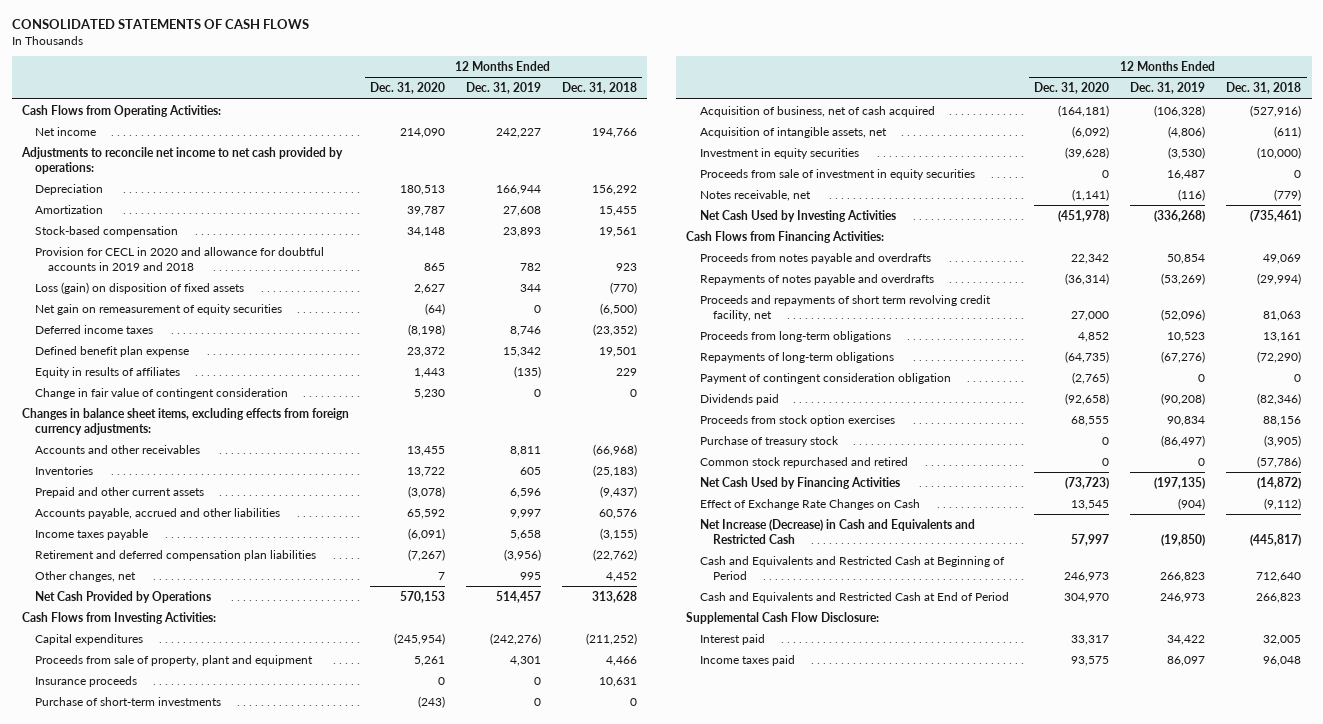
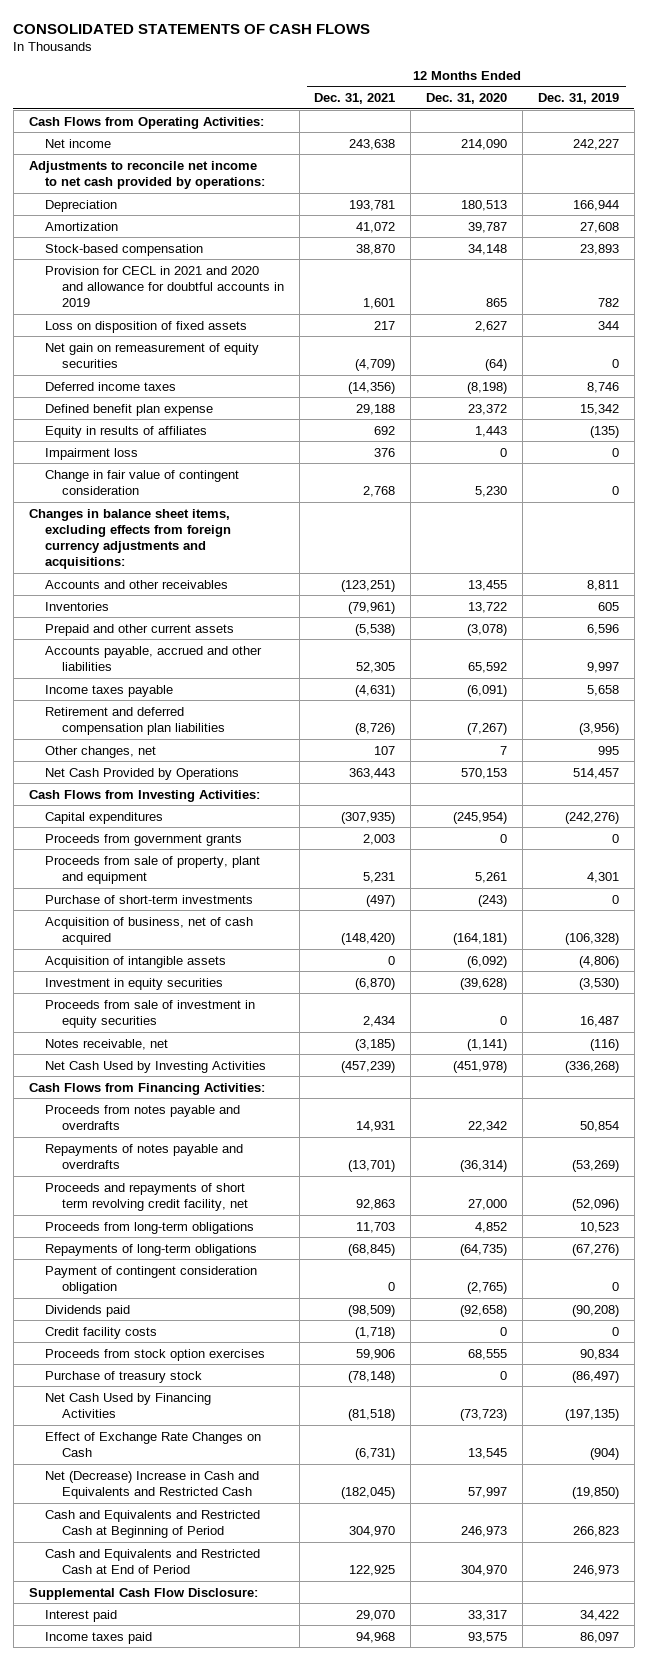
[561,82,637,95] Dec. 31, 2018 -> none
none -> [314,93,396,105] Dec. 31, 2021
[35,246,325,271] Provision for CECL in 2020 and allowance for doubtful accounts in 2019 and 2018 -> [45,265,284,308] Provision for CECL in 2021 and 2020 and allowance for doubtful accounts in 2019
[35,281,245,294] Loss (gain) on disposition of fixed assets -> [45,320,248,333] Loss on disposition of fixed assets
none -> [45,447,139,460] Impairment loss
[22,407,350,435] Changes in balance sheet items, excluding effects from foreign currency adjustments: -> [28,508,232,570] Changes in balance sheet items, excluding effects from foreign currency adjustments and acquisitions:
none -> [45,833,243,846] Proceeds from government grants
[35,675,138,687] Insurance proceeds -> none
[699,126,887,138] Acquisition of intangible assets, net -> [45,955,227,968] Acquisition of intangible assets
none -> [45,1326,158,1339] Credit facility costs
[699,456,908,468] Common stock repurchased and retired -> none
[699,518,975,544] Net Increase (Decrease) in Cash and Equivalents and Restricted Cash -> [45,1470,260,1499] Net (Decrease) Increase in Cash and Equivalents and Restricted Cash

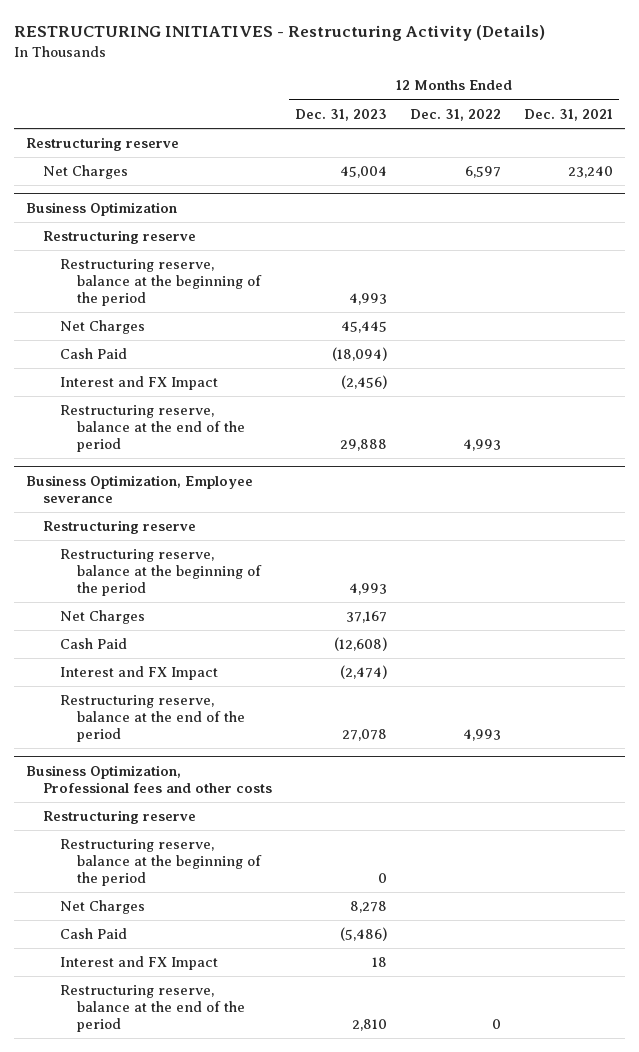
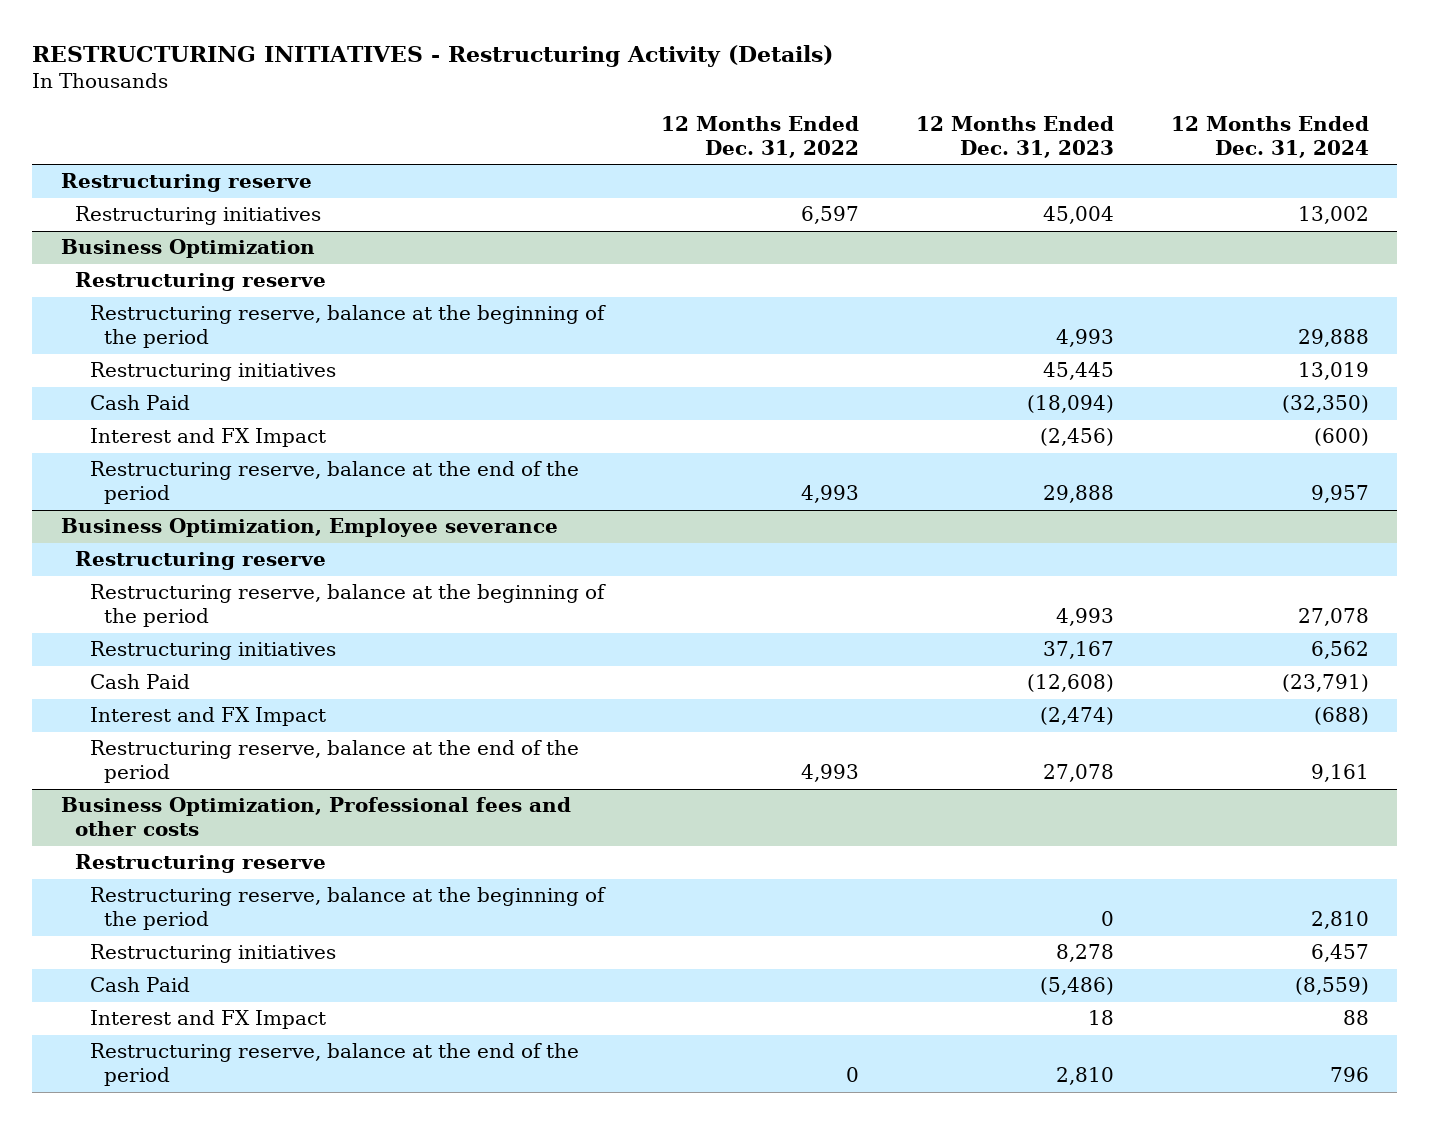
[524,108,614,121] Dec. 31, 2021 -> none
none -> [1170,116,1369,159] 12 Months Ended Dec. 31, 2024
[43,165,129,180] Net Charges -> [75,206,322,226] Restructuring initiatives
[60,320,146,335] Net Charges -> [89,362,336,382] Restructuring initiatives
[60,610,146,625] Net Charges -> [89,641,336,661] Restructuring initiatives
[60,900,146,915] Net Charges -> [89,944,336,964] Restructuring initiatives

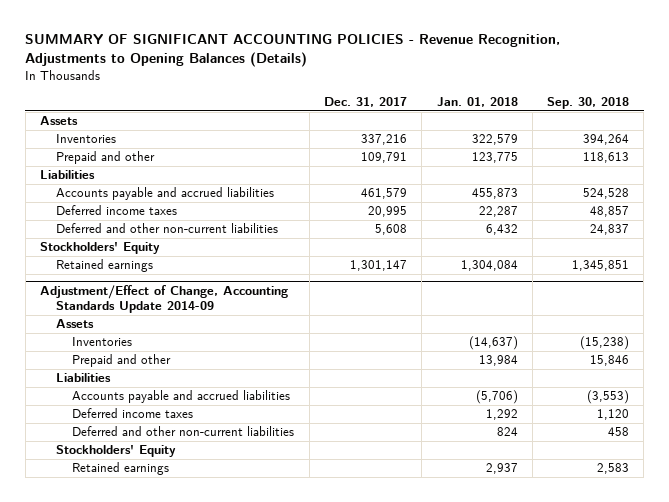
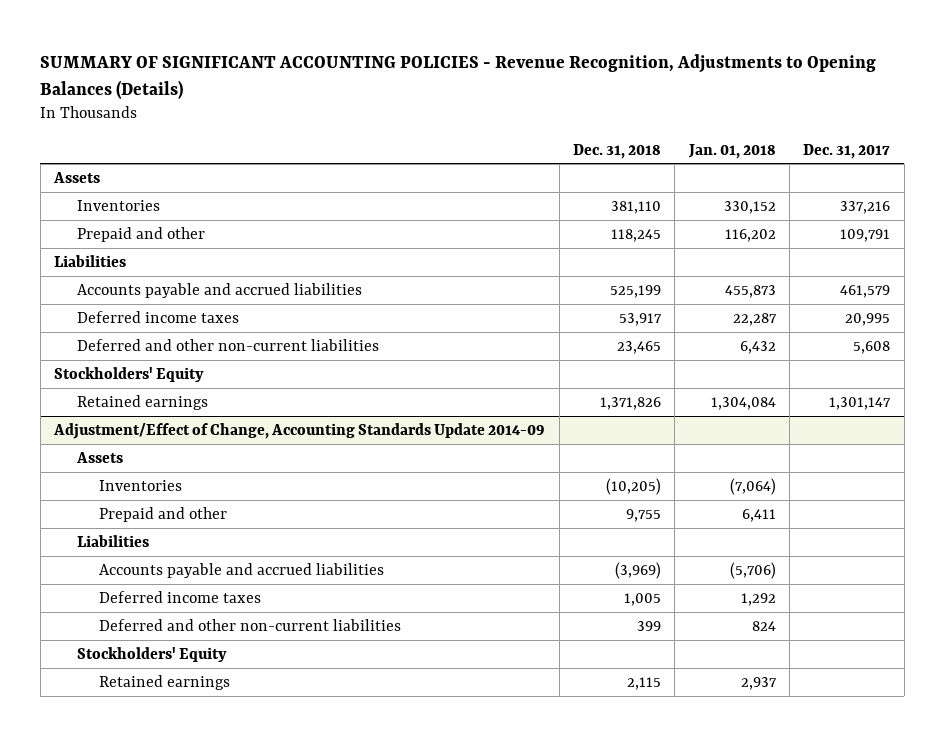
[547,96,630,109] Sep. 30, 2018 -> none
none -> [573,143,662,159] Dec. 31, 2018
[471,134,518,146] 322,579 -> [723,200,776,214] 330,152
[471,152,518,164] 123,775 -> [724,228,776,242] 116,202
[468,336,518,351] (14,637) -> [729,477,776,495] (7,064)
[478,355,518,367] 13,984 -> [741,508,776,522] 6,411

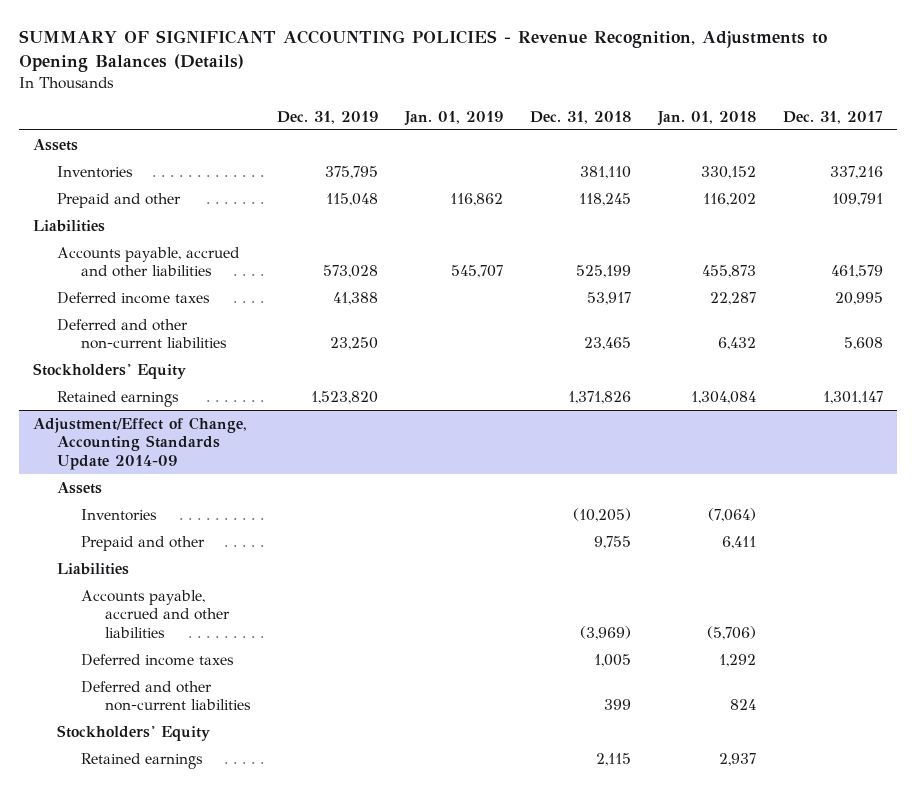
none -> [277,110,379,124] Dec. 31, 2019
none -> [404,110,504,126] Jan. 01, 2019
[76,282,362,298] Accounts payable and accrued liabilities -> [57,246,241,278] Accounts payable, accrued and other liabilities
[99,562,385,578] Accounts payable and accrued liabilities -> [81,589,231,638] Accounts payable, accrued and other liabilities

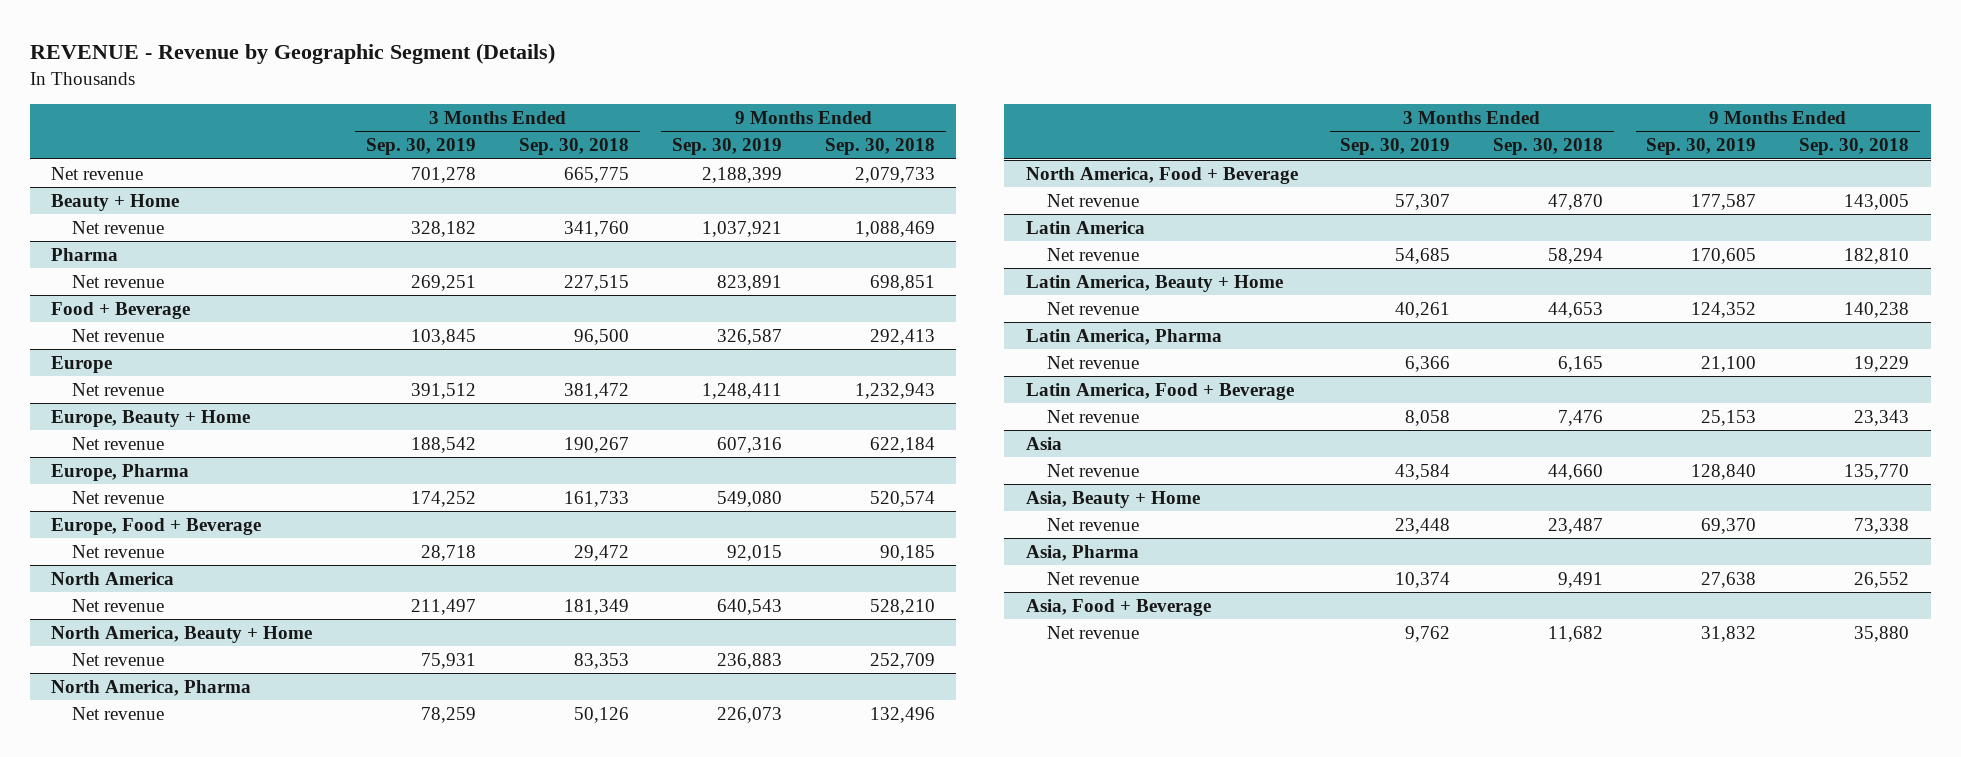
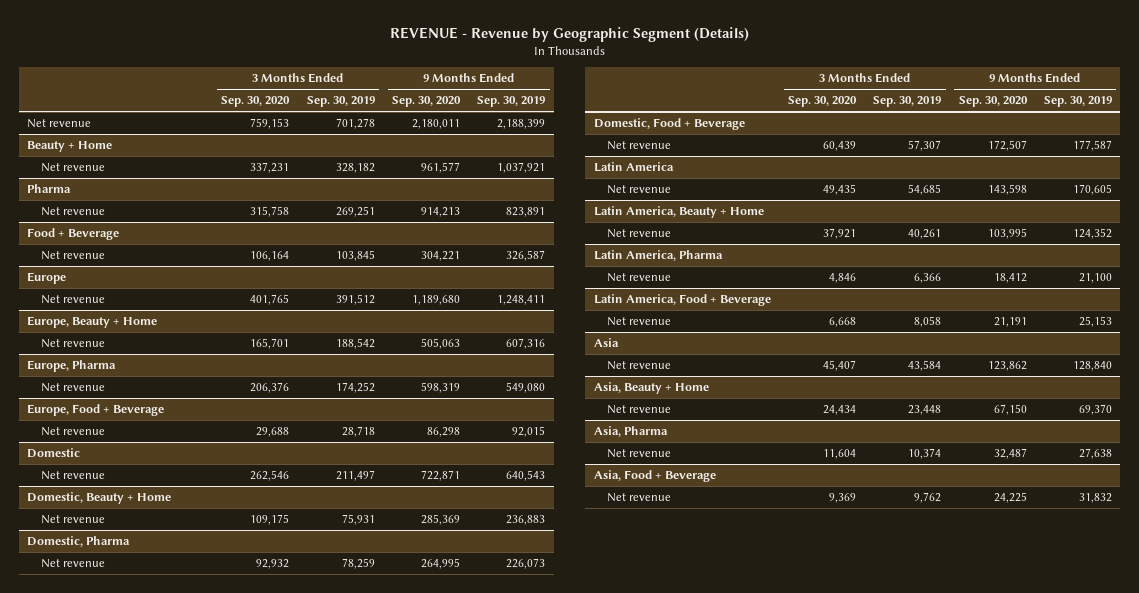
[519,138,630,156] Sep. 30, 2018 -> none
[825,138,936,156] Sep. 30, 2018 -> none
none -> [221,96,291,108] Sep. 30, 2020
none -> [392,96,462,108] Sep. 30, 2020
[51,571,175,585] North America -> [27,448,81,459] Domestic
[51,625,313,643] North America, Beauty + Home -> none
none -> [27,492,172,505] Domestic, Beauty + Home
[51,679,252,696] North America, Pharma -> none
none -> [27,536,131,548] Domestic, Pharma
[1025,166,1298,184] North America, Food + Beverage -> none
none -> [593,118,745,131] Domestic, Food + Beverage

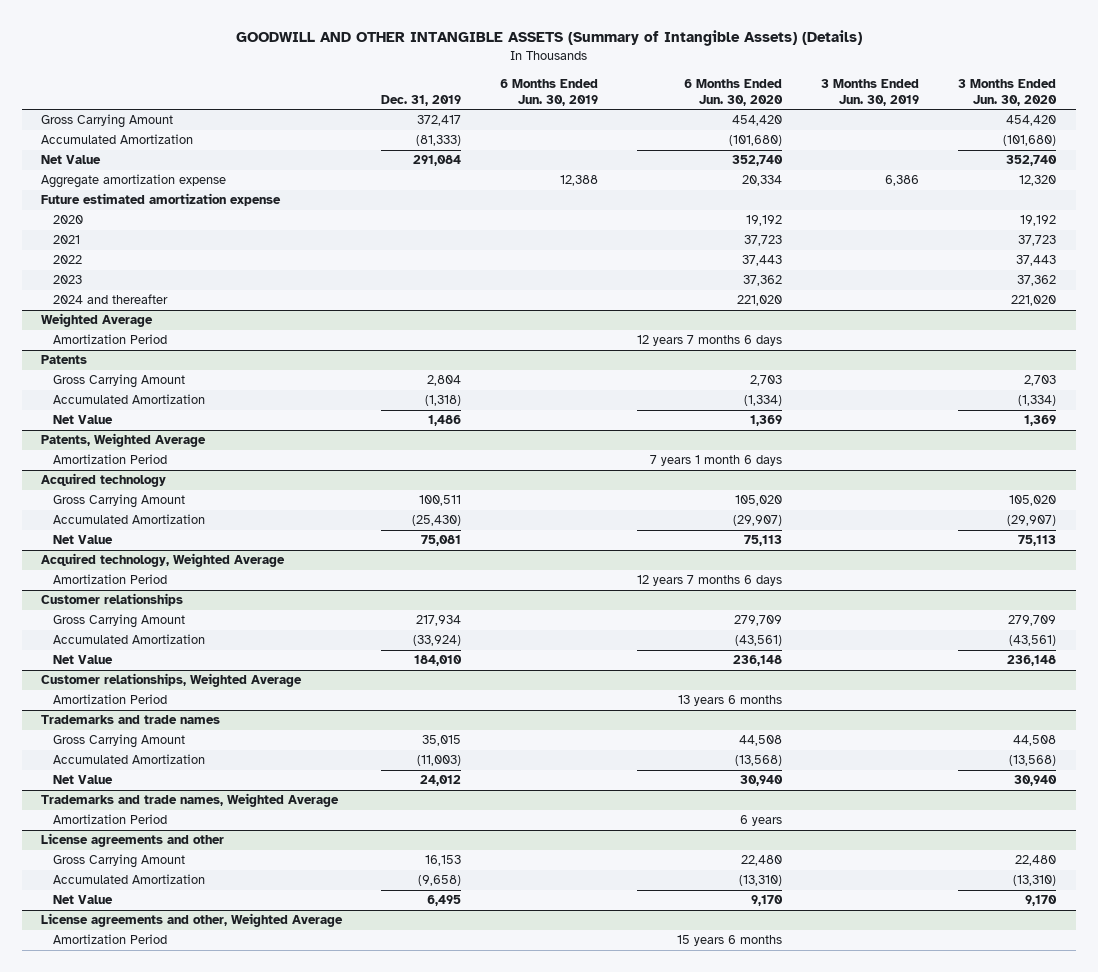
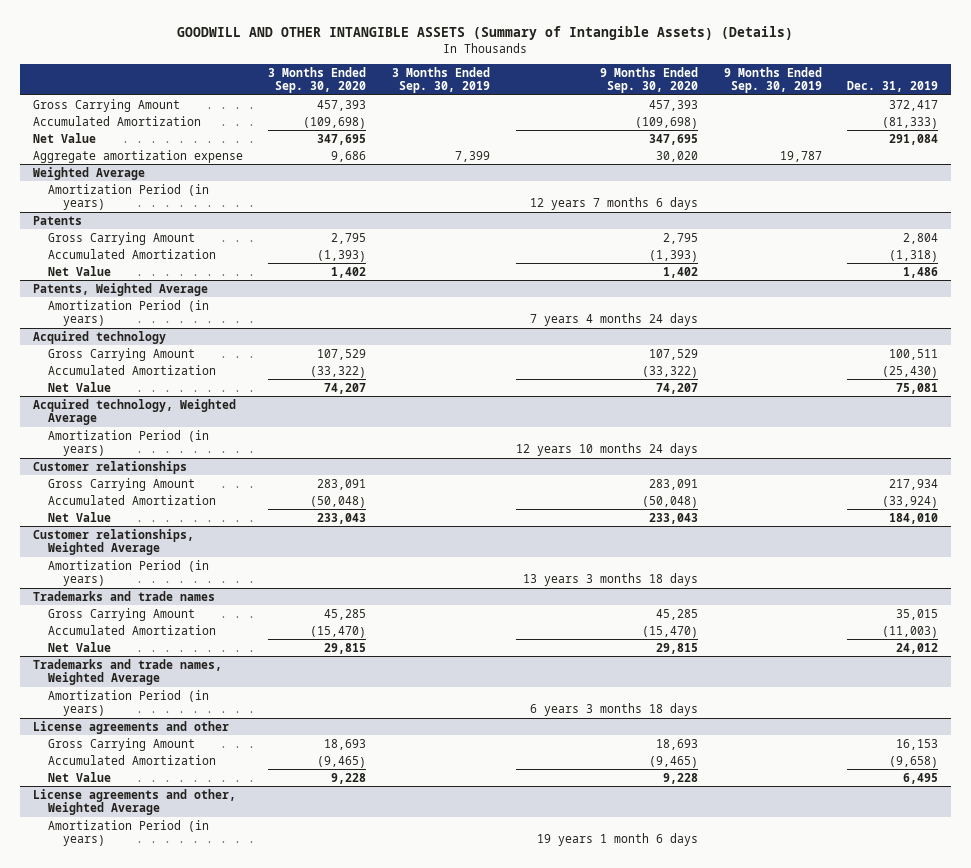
[500,78,599,106] 6 Months Ended Jun. 30, 2019 -> none
[684,78,784,106] 6 Months Ended Jun. 30, 2020 -> none
[821,78,920,106] 3 Months Ended Jun. 30, 2019 -> none
[958,78,1058,106] 3 Months Ended Jun. 30, 2020 -> none
none -> [268,66,367,94] 3 Months Ended Sep. 30, 2020
none -> [392,66,491,94] 3 Months Ended Sep. 30, 2019
none -> [599,66,698,94] 9 Months Ended Sep. 30, 2020
none -> [723,66,822,94] 9 Months Ended Sep. 30, 2019
[41,193,282,207] Future estimated amortization expense -> none
[52,215,83,225] 2020 -> none
[52,235,80,245] 2021 -> none
[52,255,82,265] 2022 -> none
[52,275,82,285] 2023 -> none
[52,294,168,305] 2024 and thereafter -> none
[52,334,167,345] Amortization Period -> [47,183,209,211] Amortization Period (in years)
[52,454,167,465] Amortization Period -> [47,299,209,327] Amortization Period (in years)
[52,574,167,585] Amortization Period -> [47,429,209,457] Amortization Period (in years)
[52,694,167,705] Amortization Period -> [47,559,209,587] Amortization Period (in years)
[52,814,167,825] Amortization Period -> [47,689,209,717] Amortization Period (in years)
[52,934,167,945] Amortization Period -> [47,819,209,847] Amortization Period (in years)

